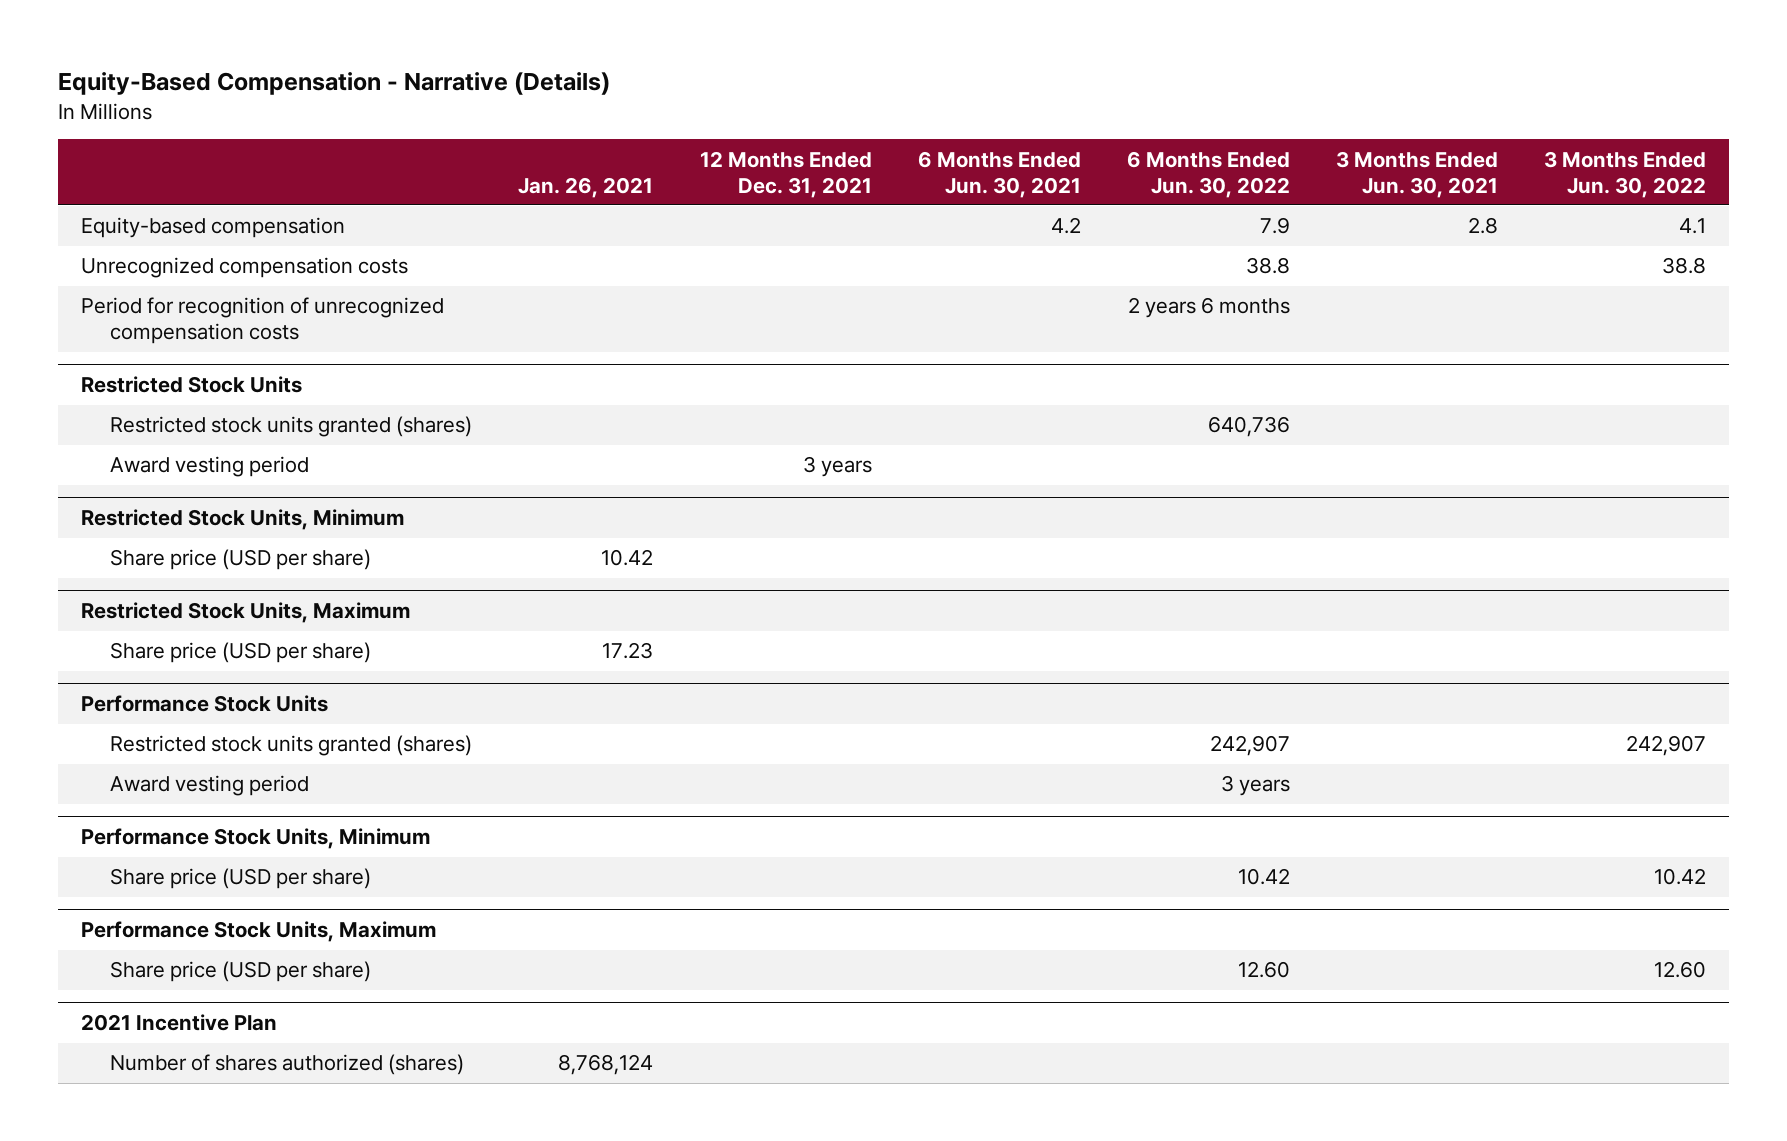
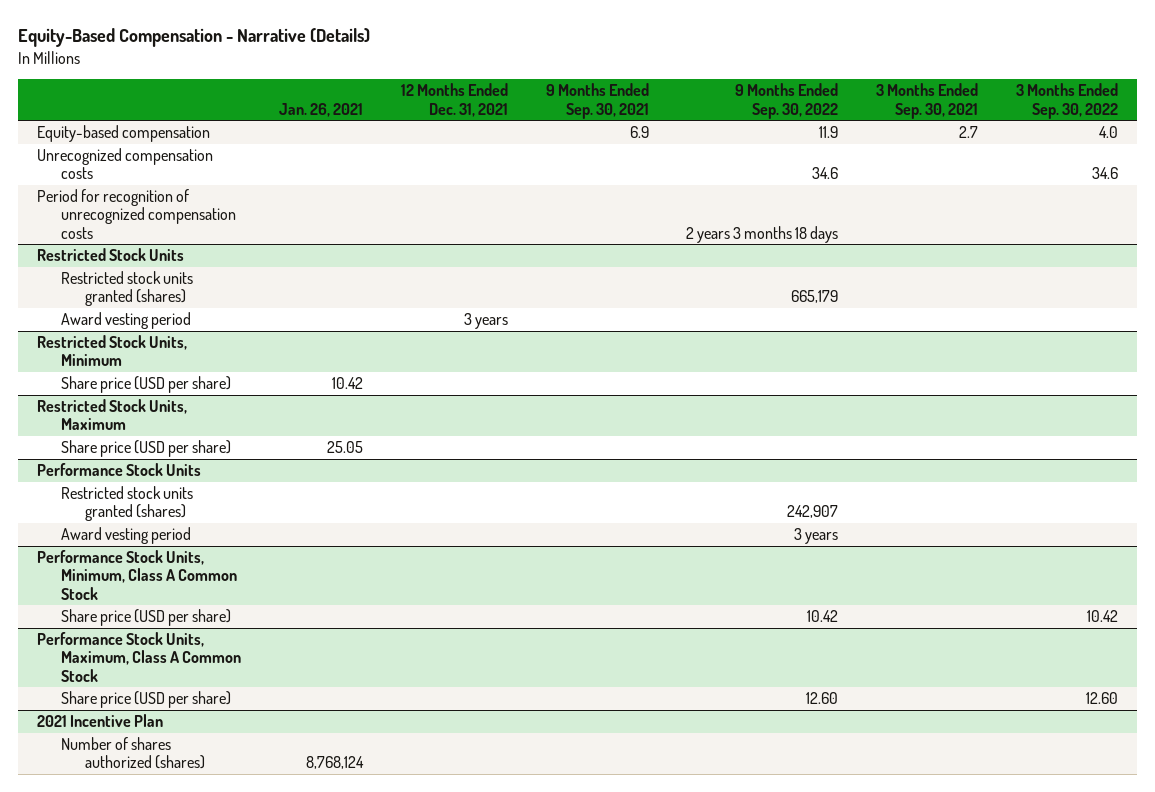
[917,150,1081,198] 6 Months Ended Jun. 30, 2021 -> none
[1126,150,1290,198] 6 Months Ended Jun. 30, 2022 -> none
[1336,150,1499,198] 3 Months Ended Jun. 30, 2021 -> none
[1544,150,1707,198] 3 Months Ended Jun. 30, 2022 -> none
none -> [545,83,649,119] 9 Months Ended Sep. 30, 2021
none -> [735,83,839,119] 9 Months Ended Sep. 30, 2022
none -> [876,83,979,119] 3 Months Ended Sep. 30, 2021
none -> [1016,83,1119,119] 3 Months Ended Sep. 30, 2022
[602,642,654,660] 17.23 -> [326,441,363,454] 25.05
[81,828,431,850] Performance Stock Units, Minimum -> [36,550,237,600] Performance Stock Units, Minimum, Class A Common Stock
[81,921,437,943] Performance Stock Units, Maximum -> [36,632,241,682] Performance Stock Units, Maximum, Class A Common Stock

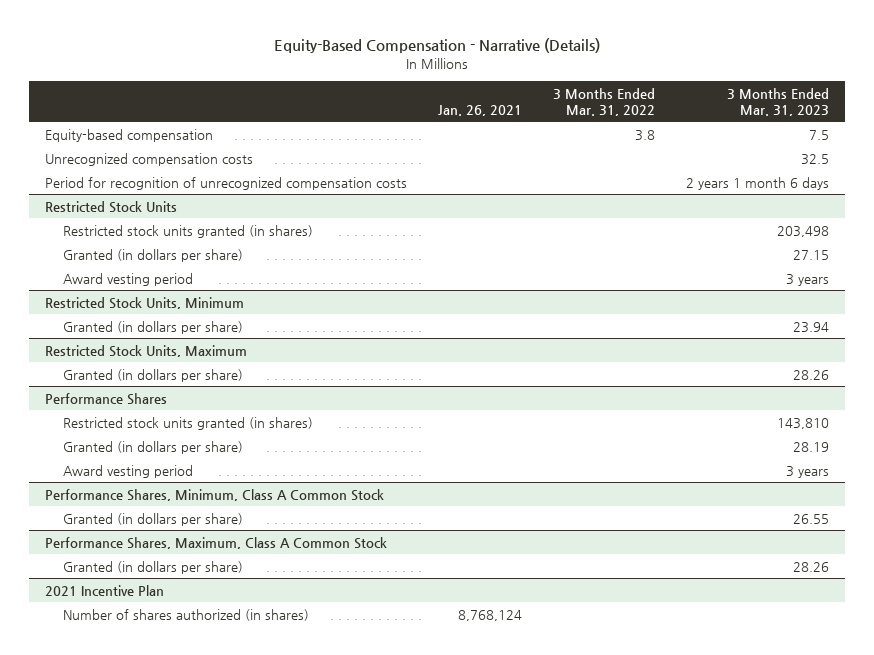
[400,83,508,117] 12 Months Ended Dec. 31, 2021 -> none
[545,83,649,119] 9 Months Ended Sep. 30, 2021 -> none
[735,83,839,119] 9 Months Ended Sep. 30, 2022 -> none
[876,83,979,119] 3 Months Ended Sep. 30, 2021 -> none
[1016,83,1119,119] 3 Months Ended Sep. 30, 2022 -> none
none -> [552,87,655,116] 3 Months Ended Mar. 31, 2022
none -> [727,87,830,116] 3 Months Ended Mar. 31, 2023
[60,271,193,307] Restricted stock units granted (shares) -> [62,224,313,238] Restricted stock units granted (in shares)
none -> [62,248,243,262] Granted (in dollars per share)
[60,376,231,394] Share price (USD per share) -> none
none -> [62,320,243,334] Granted (in dollars per share)
[60,440,231,458] Share price (USD per share) -> none
none -> [62,368,243,382] Granted (in dollars per share)
[36,463,201,477] Performance Stock Units -> [44,392,167,405] Performance Shares
[60,486,193,522] Restricted stock units granted (shares) -> [62,416,313,430] Restricted stock units granted (in shares)
none -> [62,440,243,454] Granted (in dollars per share)
[60,609,231,627] Share price (USD per share) -> none
[60,691,231,709] Share price (USD per share) -> none
[36,550,237,600] Performance Stock Units, Minimum, Class A Common Stock -> [44,488,384,501] Performance Shares, Minimum, Class A Common Stock
none -> [62,512,243,526] Granted (in dollars per share)
[36,632,241,682] Performance Stock Units, Maximum, Class A Common Stock -> [44,536,387,549] Performance Shares, Maximum, Class A Common Stock
none -> [62,560,243,574] Granted (in dollars per share)
[60,737,206,770] Number of shares authorized (shares) -> [62,608,309,621] Number of shares authorized (in shares)

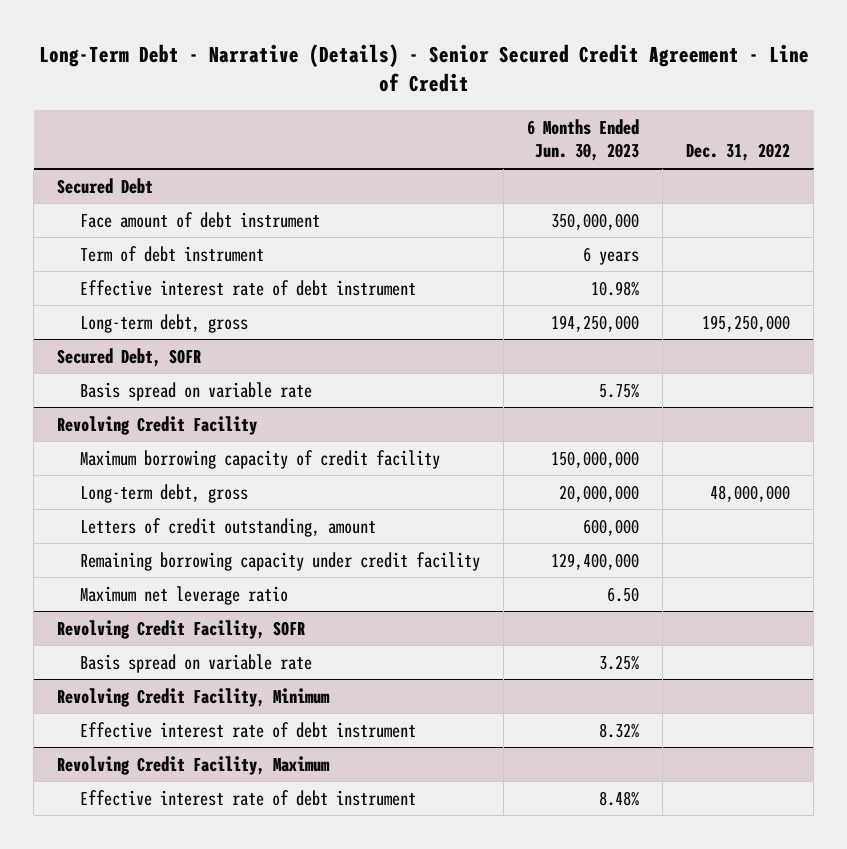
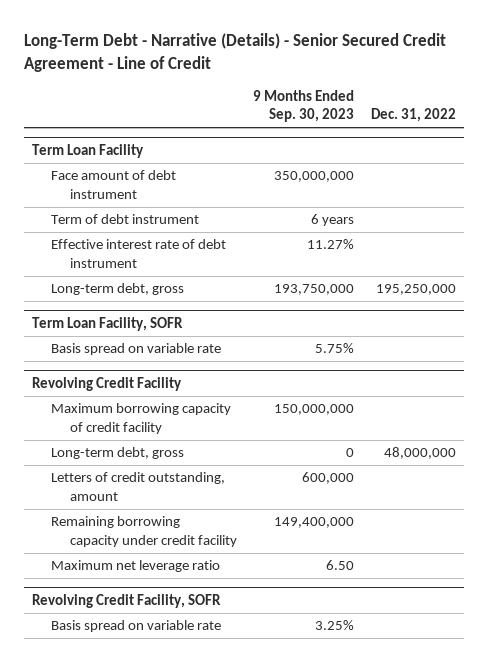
[526,118,639,162] 6 Months Ended Jun. 30, 2023 -> none
none -> [253,89,355,123] 9 Months Ended Sep. 30, 2023
[57,177,154,194] Secured Debt -> [32,143,145,158] Term Loan Facility
[57,347,202,367] Secured Debt, SOFR -> none
[79,381,312,401] Basis spread on variable rate -> none
none -> [32,316,184,331] Term Loan Facility, SOFR
none -> [51,343,222,356] Basis spread on variable rate
[57,687,331,707] Revolving Credit Facility, Minimum -> none
[79,721,416,738] Effective interest rate of debt instrument -> none
[57,755,331,775] Revolving Credit Facility, Maximum -> none
[79,789,416,806] Effective interest rate of debt instrument -> none

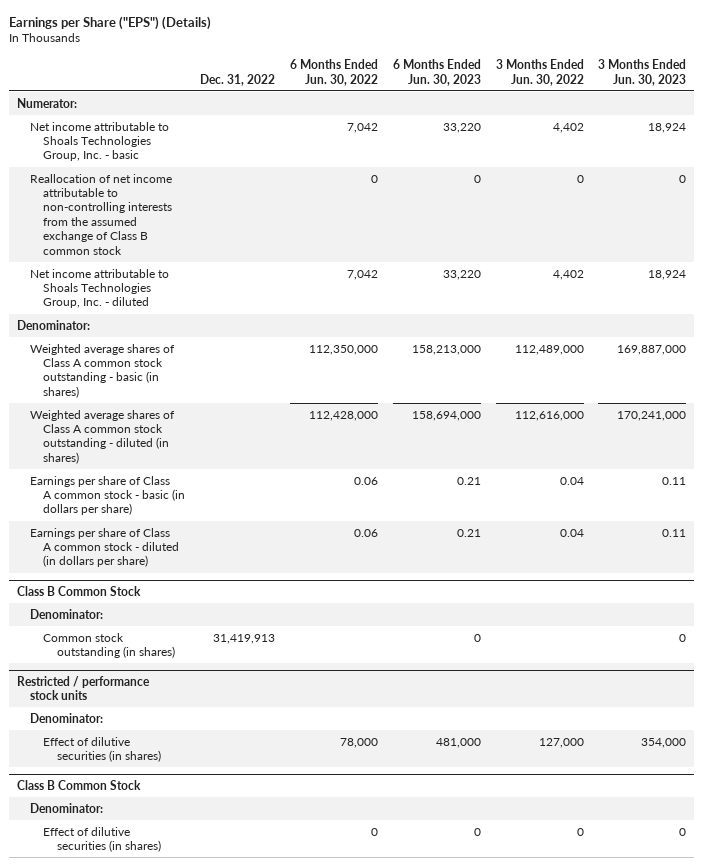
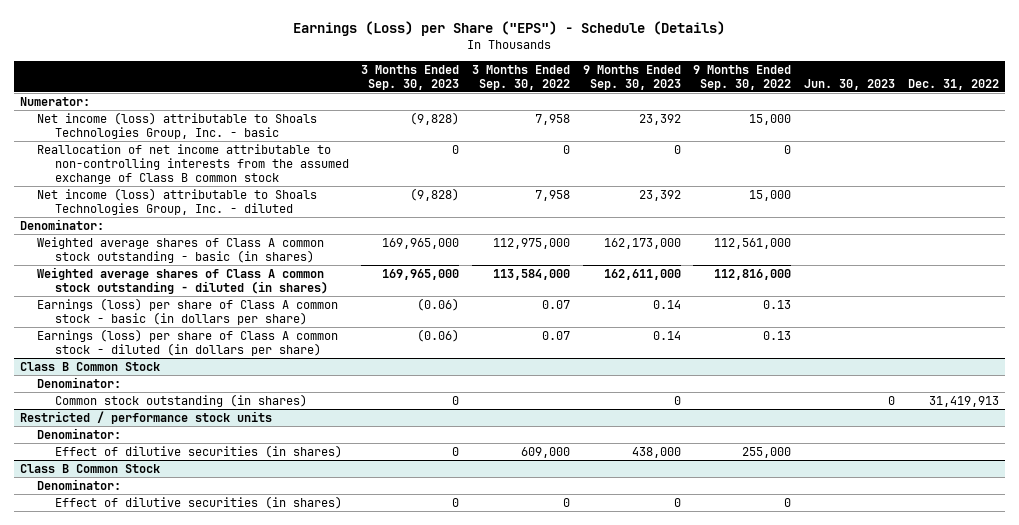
[9,15,212,30] Earnings per Share ("EPS") (Details) -> [293,20,726,36] Earnings (Loss) per Share ("EPS") - Schedule (Details)
[290,59,379,86] 6 Months Ended Jun. 30, 2022 -> none
[392,59,481,86] 6 Months Ended Jun. 30, 2023 -> none
[495,59,584,86] 3 Months Ended Jun. 30, 2022 -> none
[598,59,687,86] 3 Months Ended Jun. 30, 2023 -> none
none -> [361,64,460,90] 3 Months Ended Sep. 30, 2023
none -> [471,64,570,90] 3 Months Ended Sep. 30, 2022
none -> [582,64,681,90] 9 Months Ended Sep. 30, 2023
none -> [693,64,792,90] 9 Months Ended Sep. 30, 2022
none -> [803,78,895,90] Jun. 30, 2023
[30,121,170,162] Net income attributable to Shoals Technologies Group, Inc. - basic -> [37,111,318,139] Net income (loss) attributable to Shoals Technologies Group, Inc. - basic
[30,268,170,309] Net income attributable to Shoals Technologies Group, Inc. - diluted -> [37,187,318,215] Net income (loss) attributable to Shoals Technologies Group, Inc. - diluted
[30,475,186,516] Earnings per share of Class A common stock - basic (in dollars per share) -> [37,297,339,325] Earnings (loss) per share of Class A common stock - basic (in dollars per share)
[30,527,180,568] Earnings per share of Class A common stock - diluted (in dollars per share) -> [37,328,339,356] Earnings (loss) per share of Class A common stock - diluted (in dollars per share)

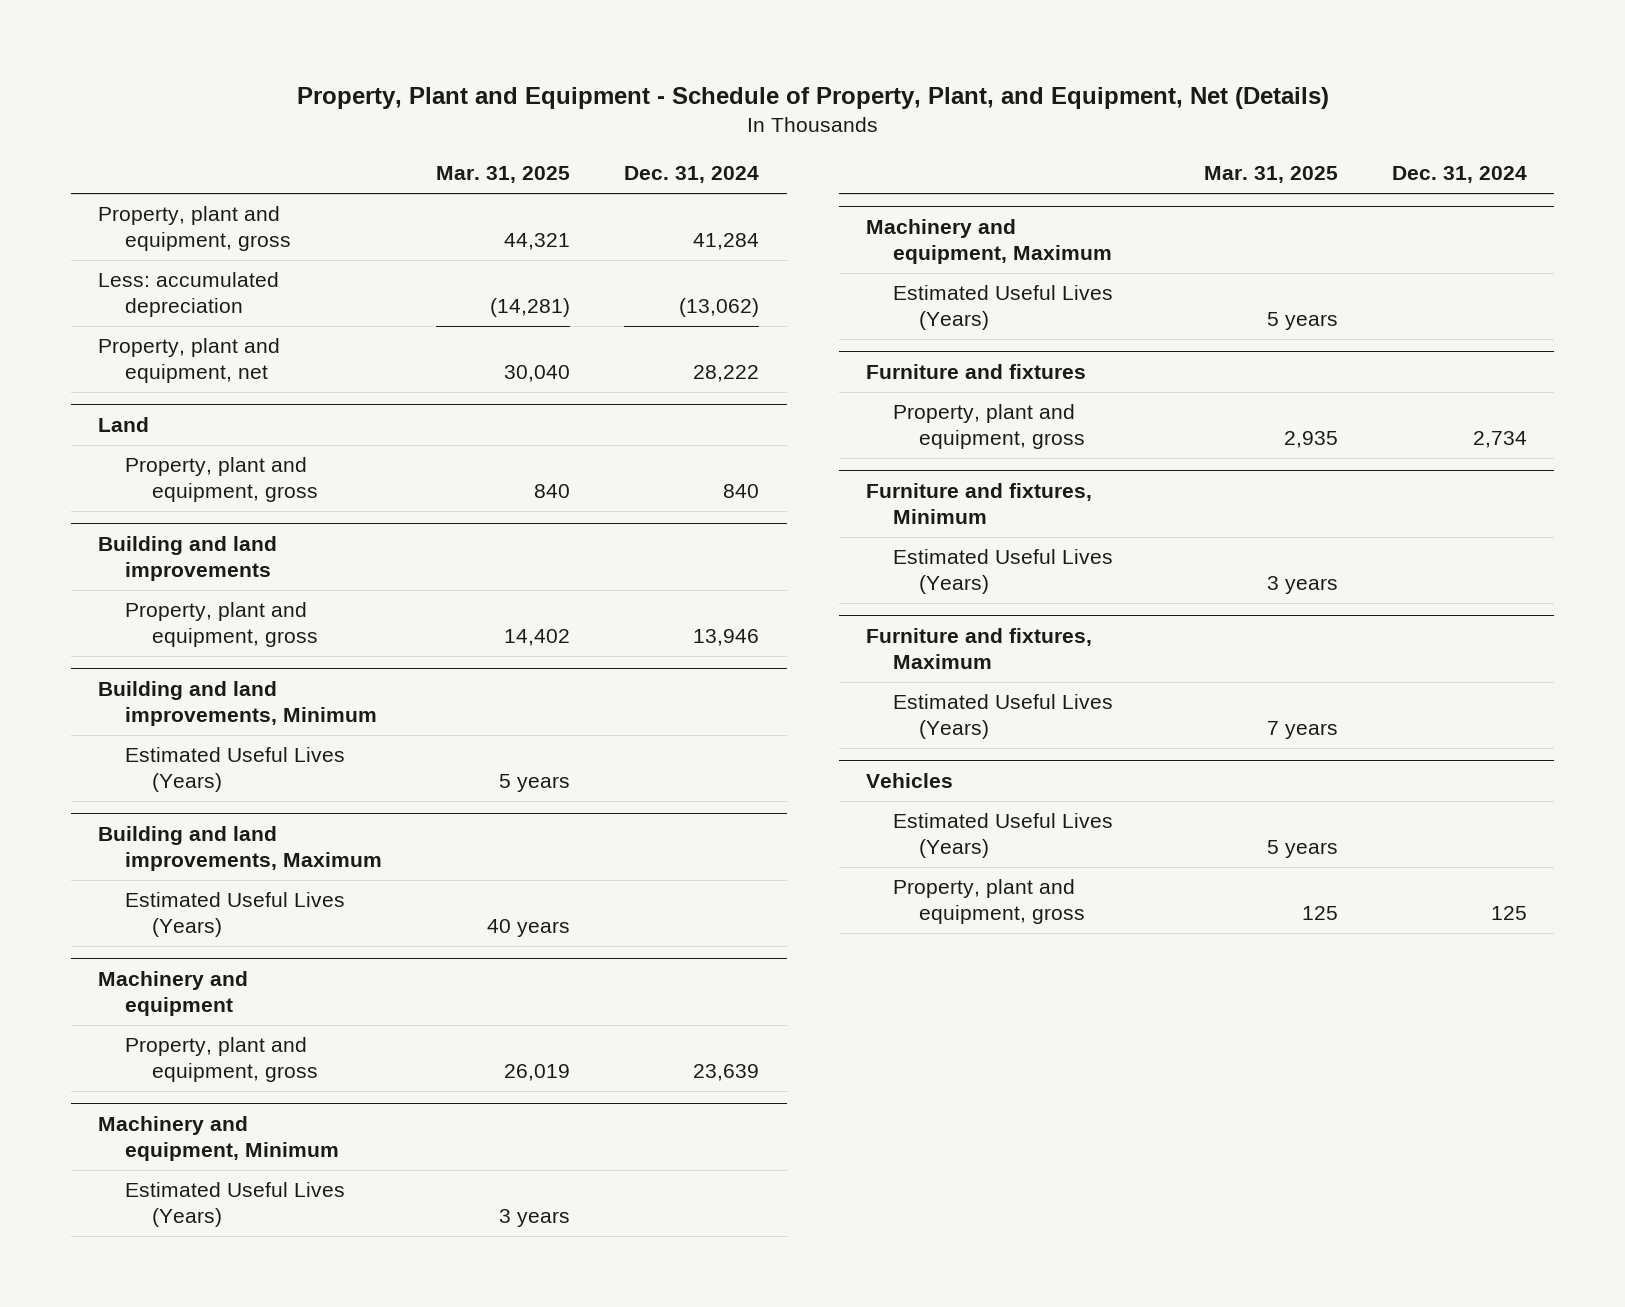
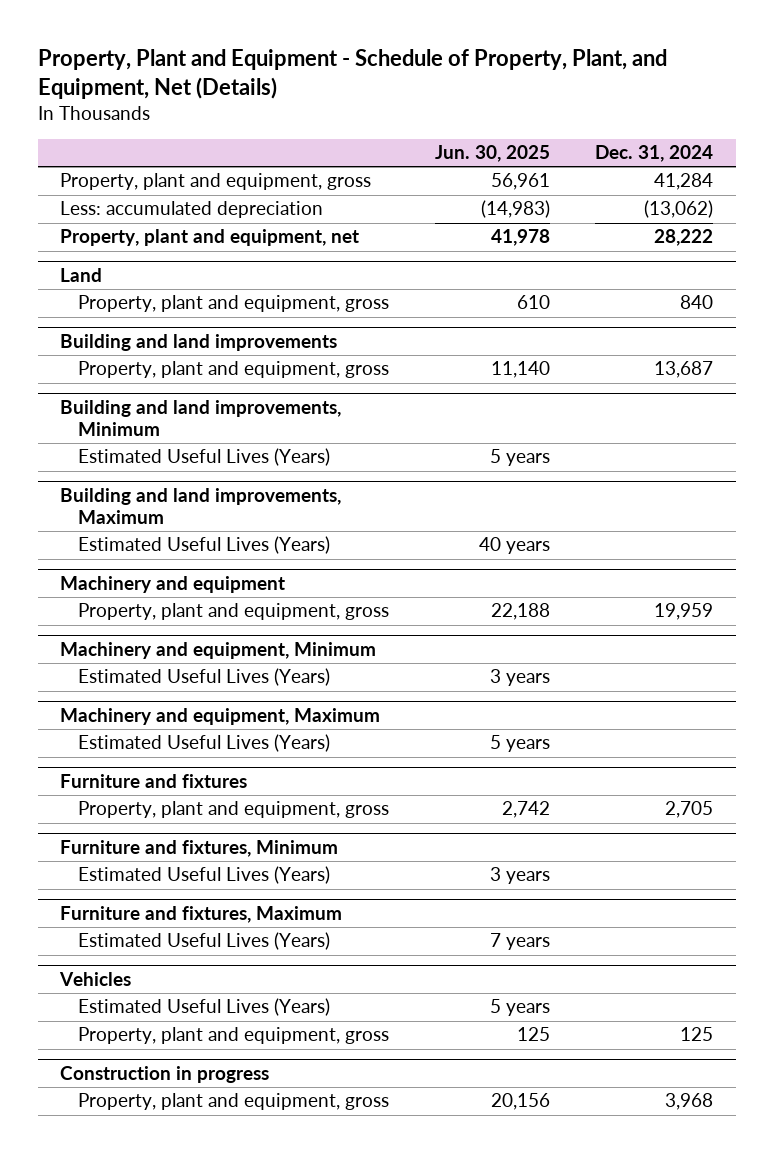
[436,166,571,184] Mar. 31, 2025 -> none
none -> [434,145,550,163] Jun. 30, 2025
[693,629,760,647] 13,946 -> [654,361,714,379] 13,687
[693,1064,760,1082] 23,639 -> [654,603,714,621] 19,959
[1472,431,1527,449] 2,734 -> [665,801,714,819] 2,705
none -> [60,1066,270,1084] Construction in progress
none -> [77,1093,389,1111] Property, plant and equipment, gross

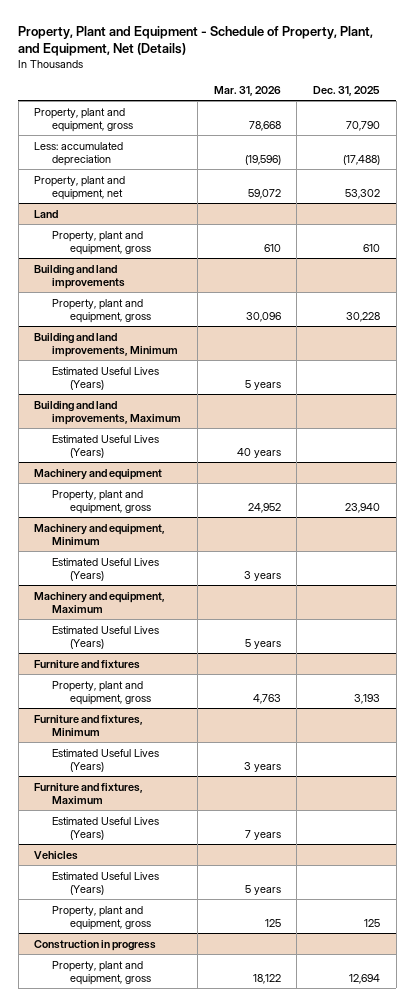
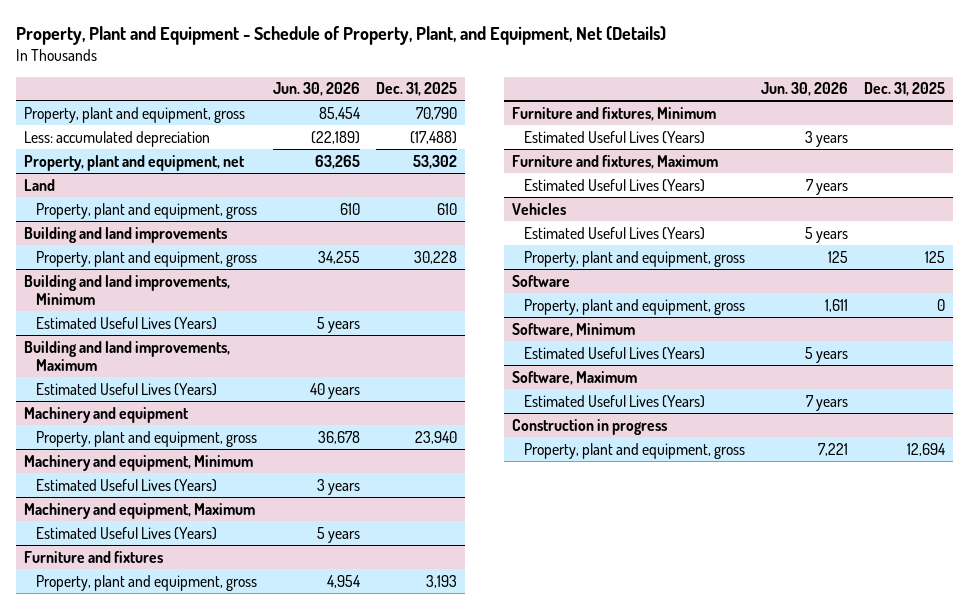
[213,85,281,96] Mar. 31, 2026 -> none
none -> [273,82,361,97] Jun. 30, 2026
none -> [511,274,570,287] Software
none -> [524,298,746,315] Property, plant and equipment, gross
none -> [511,322,635,337] Software, Minimum
none -> [524,346,706,360] Estimated Useful Lives (Years)
none -> [511,370,637,385] Software, Maximum
none -> [524,394,706,408] Estimated Useful Lives (Years)

